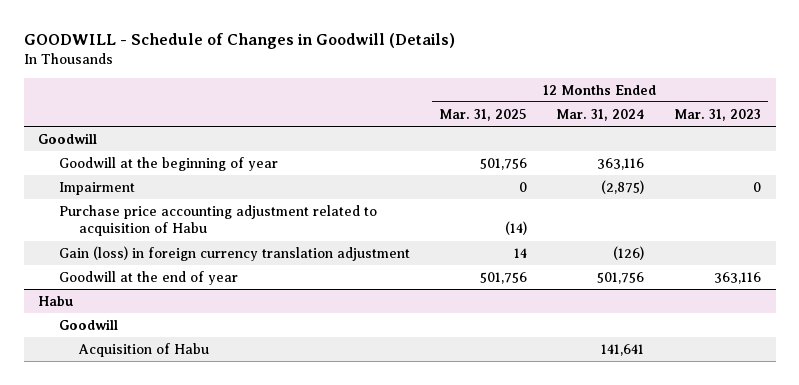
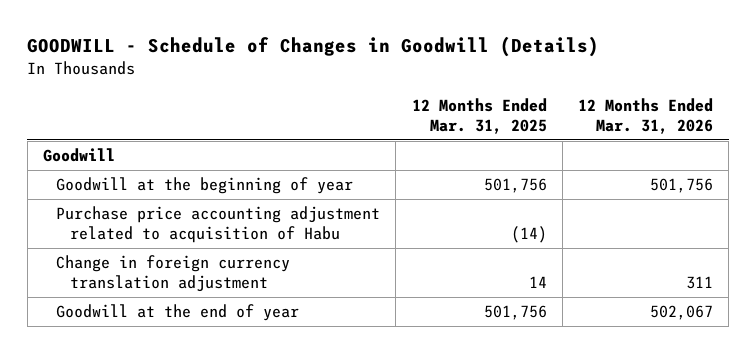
[556,108,645,121] Mar. 31, 2024 -> none
[673,108,761,121] Mar. 31, 2023 -> none
none -> [578,97,714,134] 12 Months Ended Mar. 31, 2026
[58,181,135,195] Impairment -> none
[58,245,410,261] Gain (loss) in foreign currency translation adjustment -> [56,255,291,293] Change in foreign currency translation adjustment
[38,295,75,306] Habu -> none
[58,318,118,330] Goodwill -> none
[78,342,210,357] Acquisition of Habu -> none

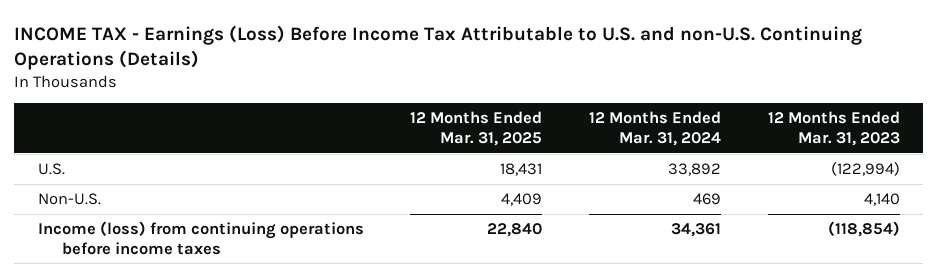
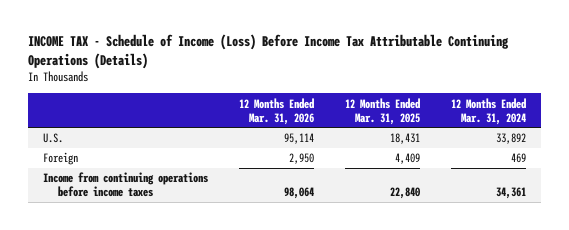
[14,24,863,70] INCOME TAX - Earnings (Loss) Before Income Tax Attributable to U.S. and non-U.S. Continuing Operations (Details) -> [27,34,509,70] INCOME TAX - Schedule of Income (Loss) Before Income Tax Attributable Continuing Operations (Details)
[767,111,900,146] 12 Months Ended Mar. 31, 2023 -> none
none -> [239,97,315,125] 12 Months Ended Mar. 31, 2026
[37,193,101,206] Non-U.S. -> [43,152,79,166] Foreign
[37,221,364,255] Income (loss) from continuing operations before income taxes -> [43,172,209,198] Income from continuing operations before income taxes

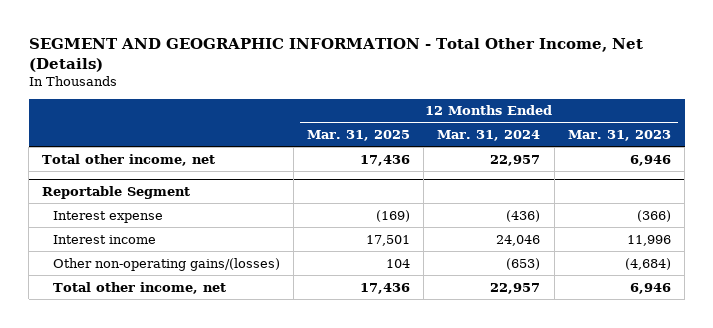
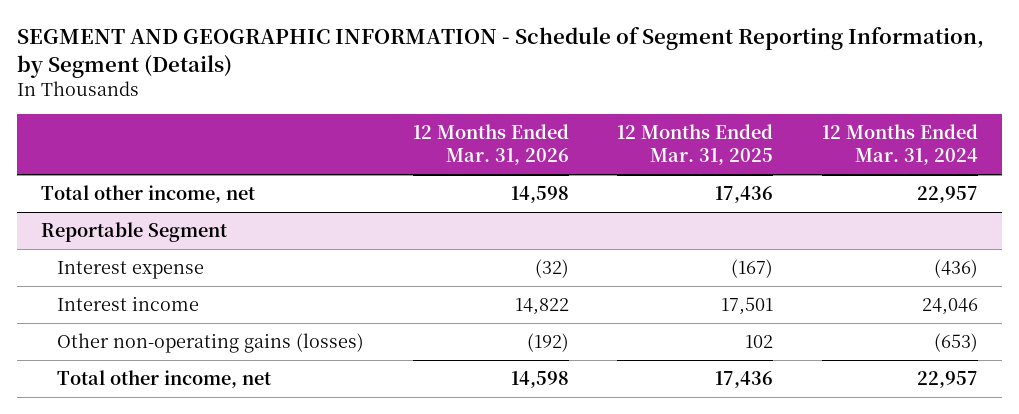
[28,37,643,72] SEGMENT AND GEOGRAPHIC INFORMATION - Total Other Income, Net (Details) -> [16,27,984,79] SEGMENT AND GEOGRAPHIC INFORMATION - Schedule of Segment Reporting Information, by Segment (Details)
[567,130,671,142] Mar. 31, 2023 -> none
none -> [412,123,569,166] 12 Months Ended Mar. 31, 2026
[376,209,411,222] (169) -> [731,258,774,278] (167)
[52,257,280,271] Other non-operating gains/(losses) -> [56,332,364,353] Other non-operating gains (losses)
[386,258,411,268] 104 -> [745,334,774,348] 102

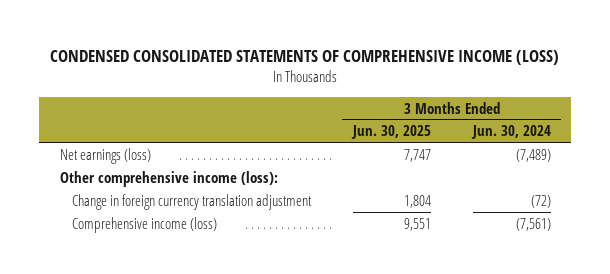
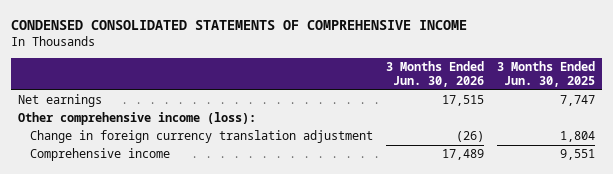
[50,50,560,66] CONDENSED CONSOLIDATED STATEMENTS OF COMPREHENSIVE INCOME (LOSS) -> [11,19,468,30] CONDENSED CONSOLIDATED STATEMENTS OF COMPREHENSIVE INCOME
[470,125,551,140] Jun. 30, 2024 -> none
none -> [386,61,485,87] 3 Months Ended Jun. 30, 2026
[59,147,151,164] Net earnings (loss) -> [17,94,102,108] Net earnings
[72,216,218,233] Comprehensive income (loss) -> [30,148,171,162] Comprehensive income

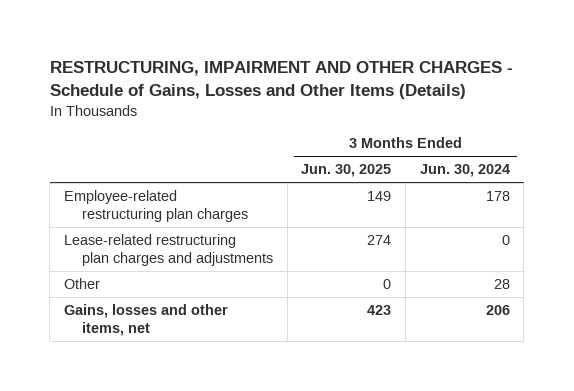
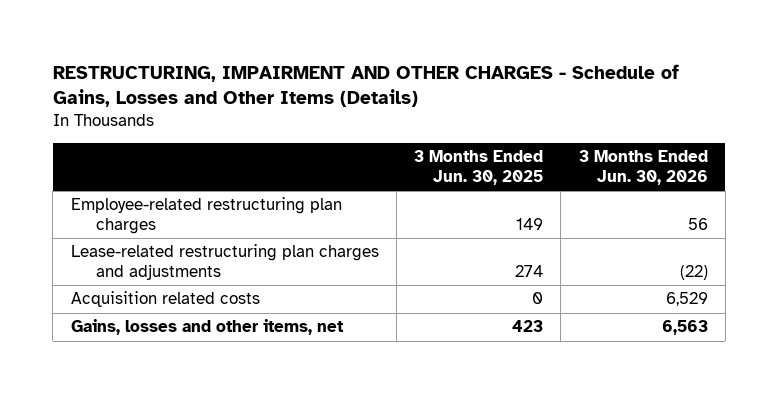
[419,164,510,178] Jun. 30, 2024 -> none
none -> [578,150,708,186] 3 Months Ended Jun. 30, 2026
[64,278,101,290] Other -> none
none -> [70,291,260,308] Acquisition related costs

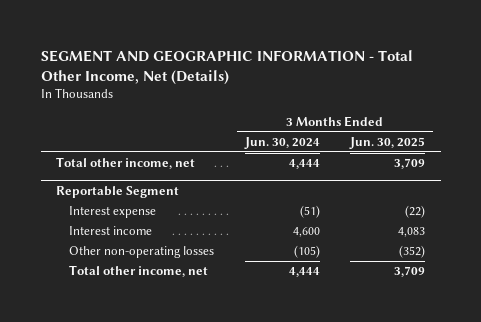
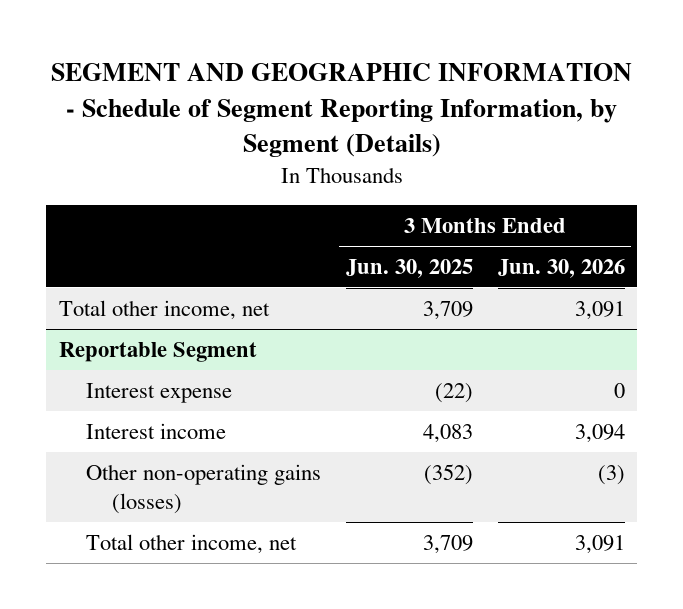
[40,49,413,85] SEGMENT AND GEOGRAPHIC INFORMATION - Total Other Income, Net (Details) -> [50,63,632,157] SEGMENT AND GEOGRAPHIC INFORMATION - Schedule of Segment Reporting Information, by Segment (Details)
[243,136,320,149] Jun. 30, 2024 -> none
none -> [497,259,625,279] Jun. 30, 2026
[68,246,214,259] Other non-operating losses -> [85,463,321,515] Other non-operating gains (losses)

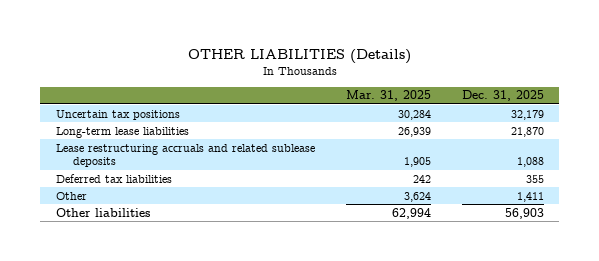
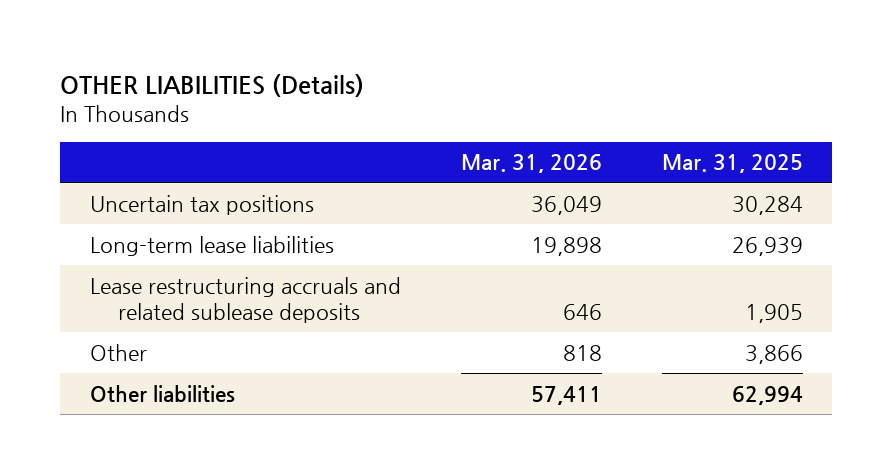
[461,90,544,102] Dec. 31, 2025 -> none
none -> [460,154,602,174] Mar. 31, 2026
[55,173,172,183] Deferred tax liabilities -> none
[403,191,431,202] 3,624 -> [744,344,803,364] 3,866

